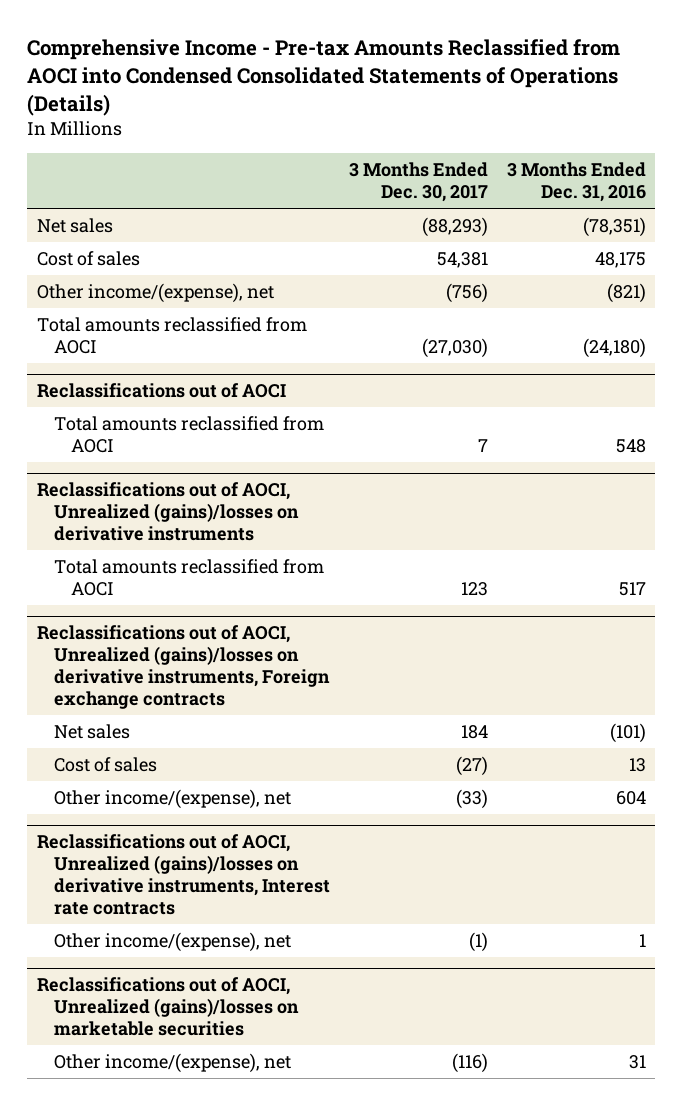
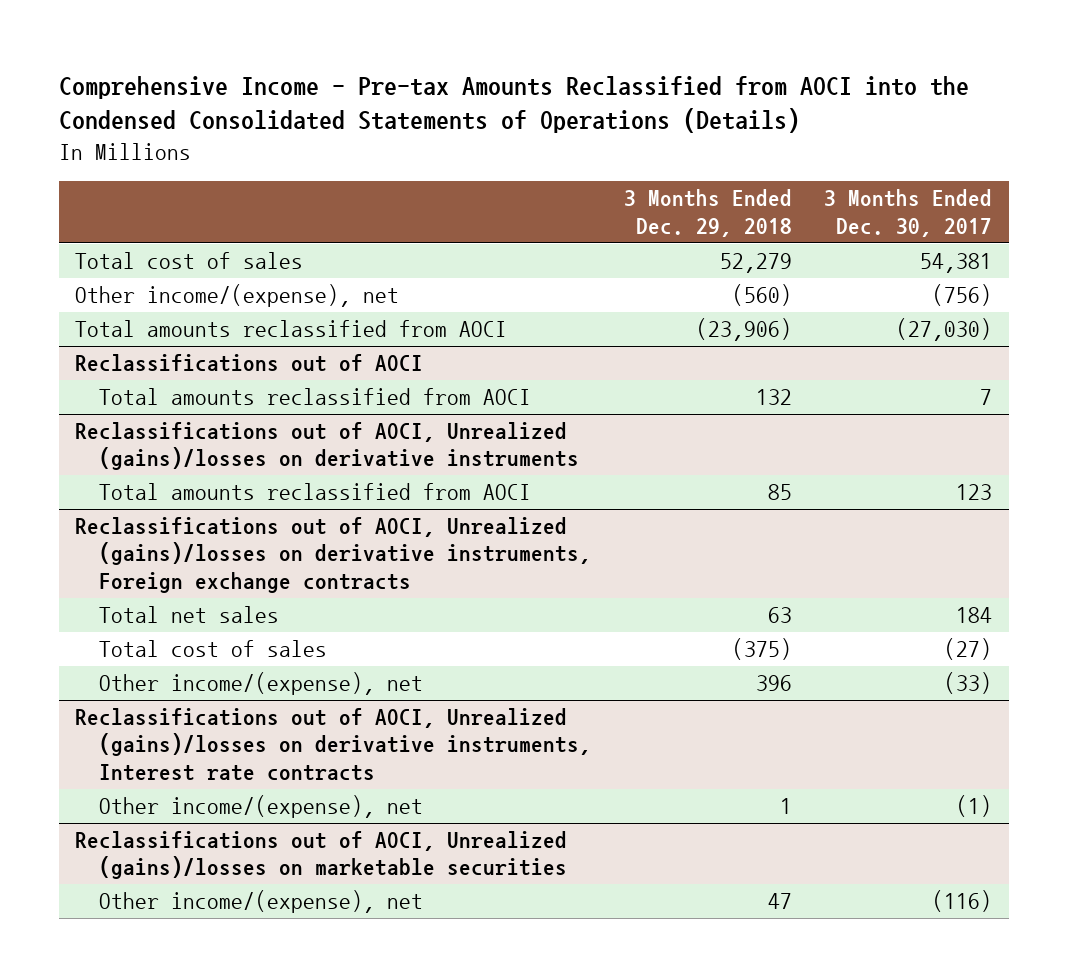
[27,39,621,116] Comprehensive Income - Pre-tax Amounts Reclassified from AOCI into Condensed Consolidated Statements of Operations (Details) -> [58,75,969,134] Comprehensive Income - Pre-tax Amounts Reclassified from AOCI into the Condensed Consolidated Statements of Operations (Details)
[506,162,646,203] 3 Months Ended Dec. 31, 2016 -> none
none -> [623,189,792,237] 3 Months Ended Dec. 29, 2018
[36,217,113,233] Net sales -> none
[36,250,140,266] Cost of sales -> [74,252,303,270] Total cost of sales
[54,723,131,739] Net sales -> [99,606,280,624] Total net sales
[54,756,158,772] Cost of sales -> [99,640,328,658] Total cost of sales

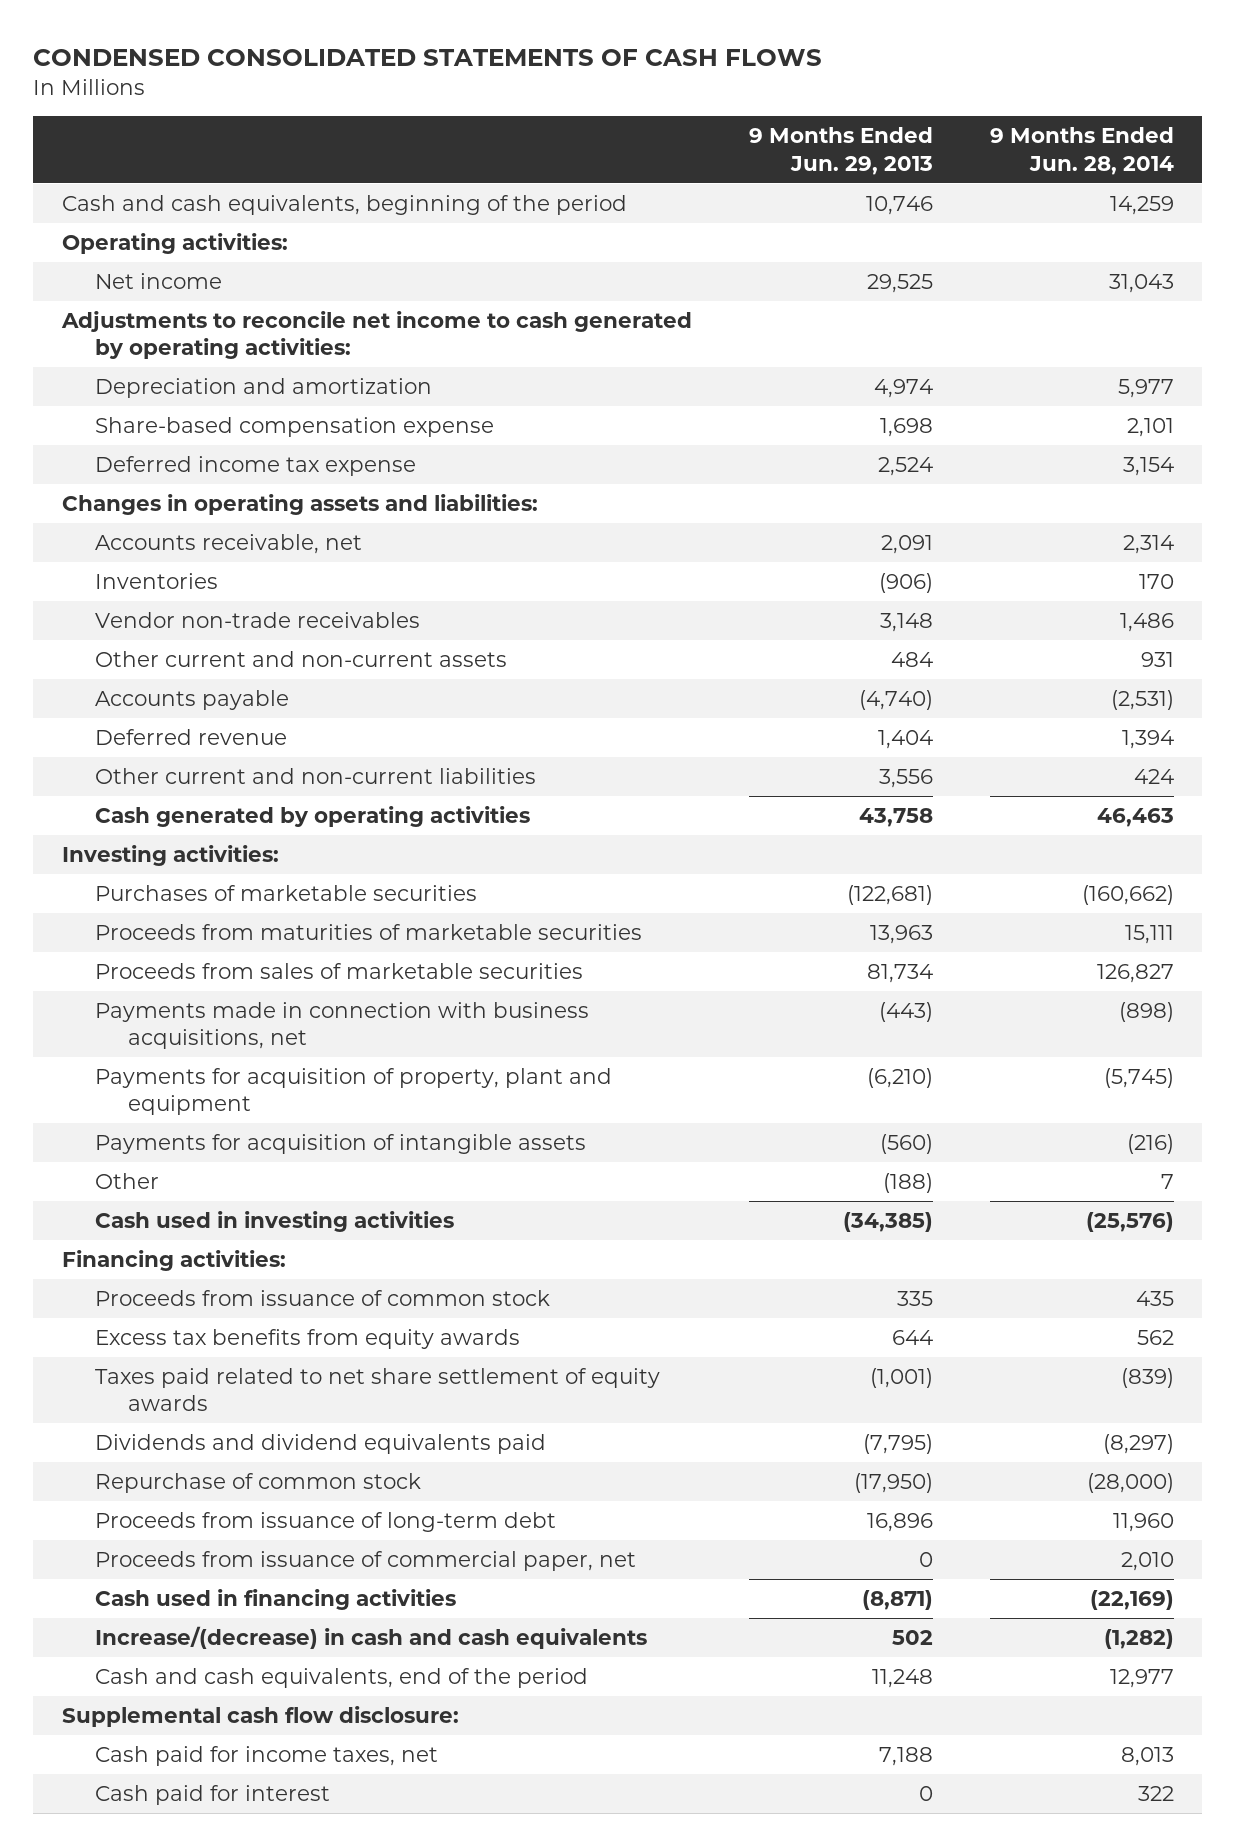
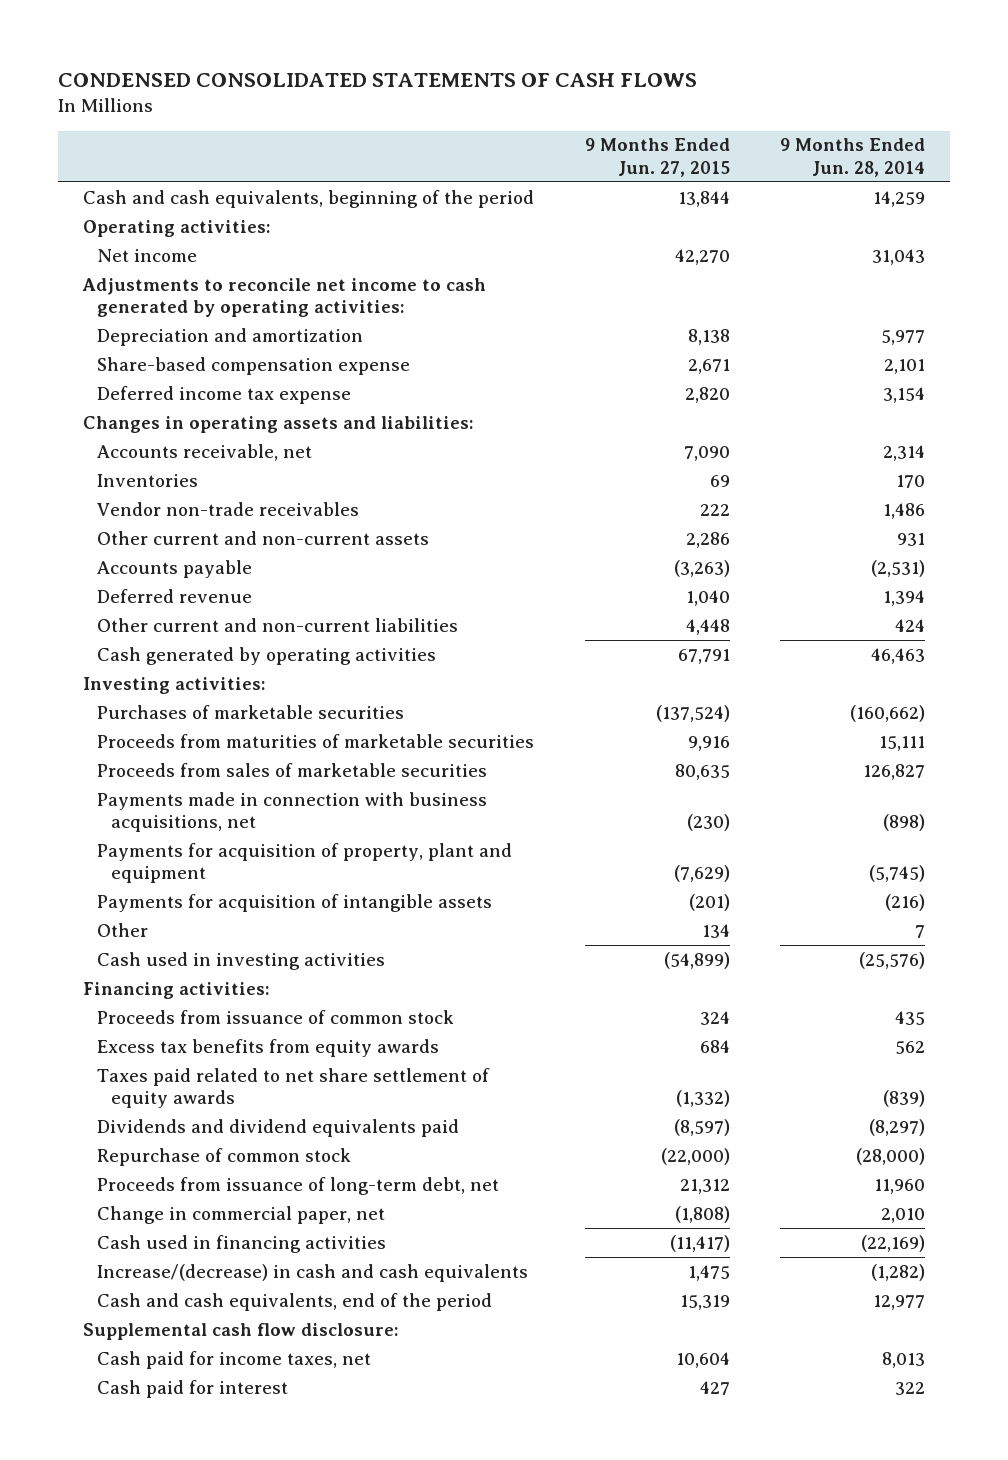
[748,127,933,175] 9 Months Ended Jun. 29, 2013 -> none
none -> [584,138,730,177] 9 Months Ended Jun. 27, 2015
[94,1511,556,1532] Proceeds from issuance of long-term debt -> [97,1176,500,1195] Proceeds from issuance of long-term debt, net
[94,1550,636,1571] Proceeds from issuance of commercial paper, net -> [97,1205,386,1224] Change in commercial paper, net

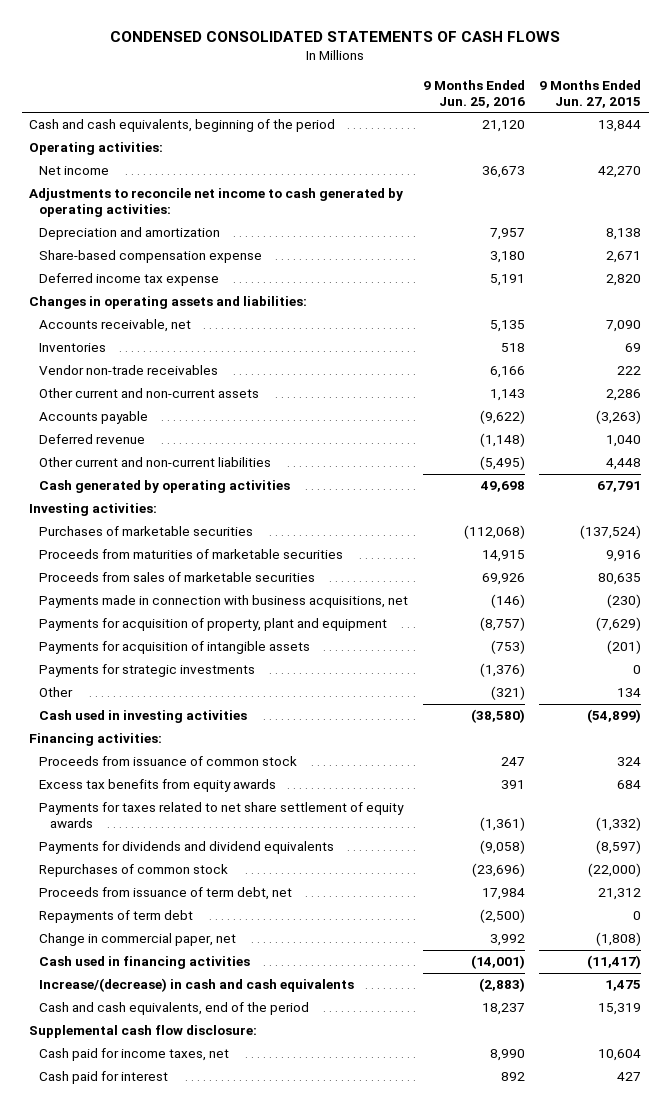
[779,138,925,177] 9 Months Ended Jun. 28, 2014 -> none
none -> [422,79,525,108] 9 Months Ended Jun. 25, 2016
none -> [39,664,256,678] Payments for strategic investments
[97,1067,491,1108] Taxes paid related to net share settlement of equity awards -> [39,802,405,829] Payments for taxes related to net share settlement of equity awards
[97,1118,460,1137] Dividends and dividend equivalents paid -> [39,841,335,855] Payments for dividends and dividend equivalents
[97,1147,352,1166] Repurchase of common stock -> [39,864,229,878] Repurchases of common stock
[97,1176,500,1195] Proceeds from issuance of long-term debt, net -> [39,887,293,901] Proceeds from issuance of term debt, net
none -> [39,910,194,924] Repayments of term debt

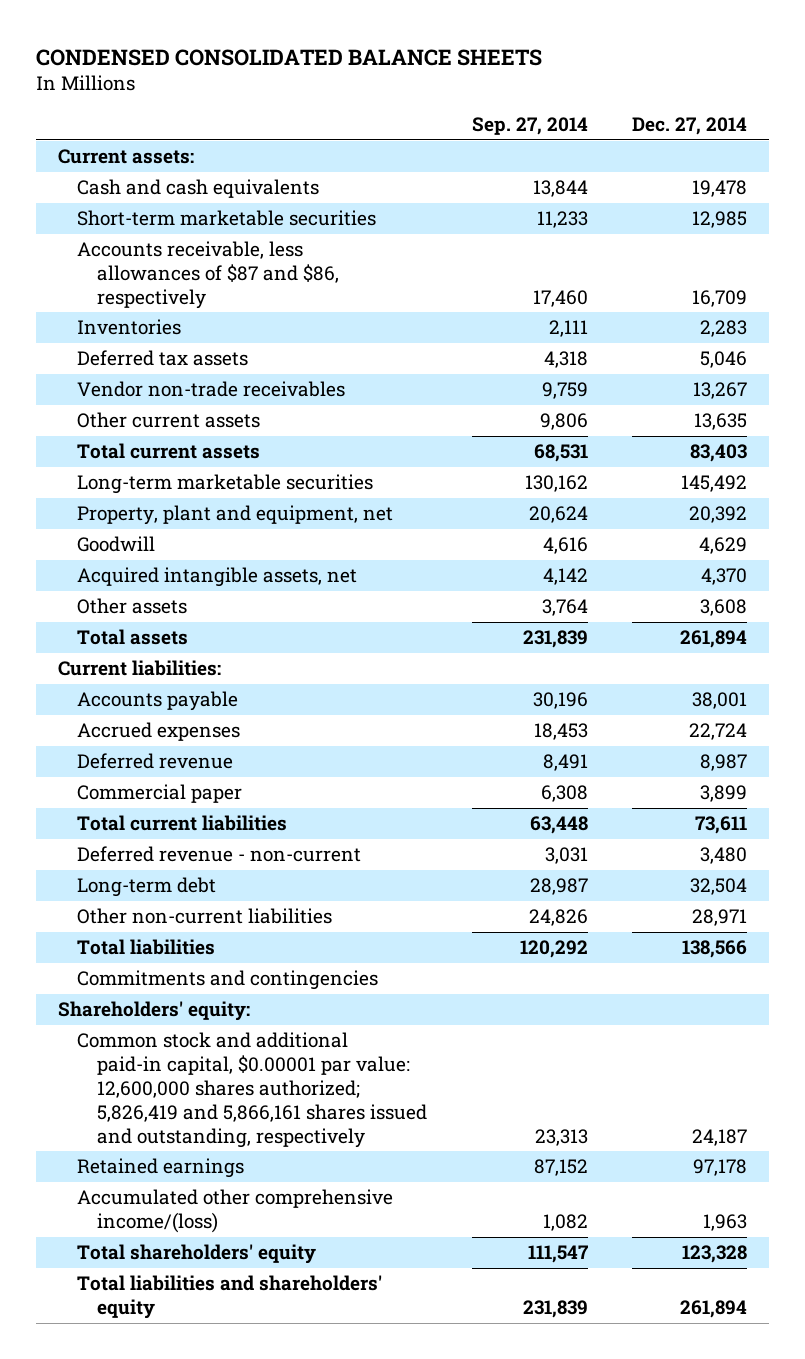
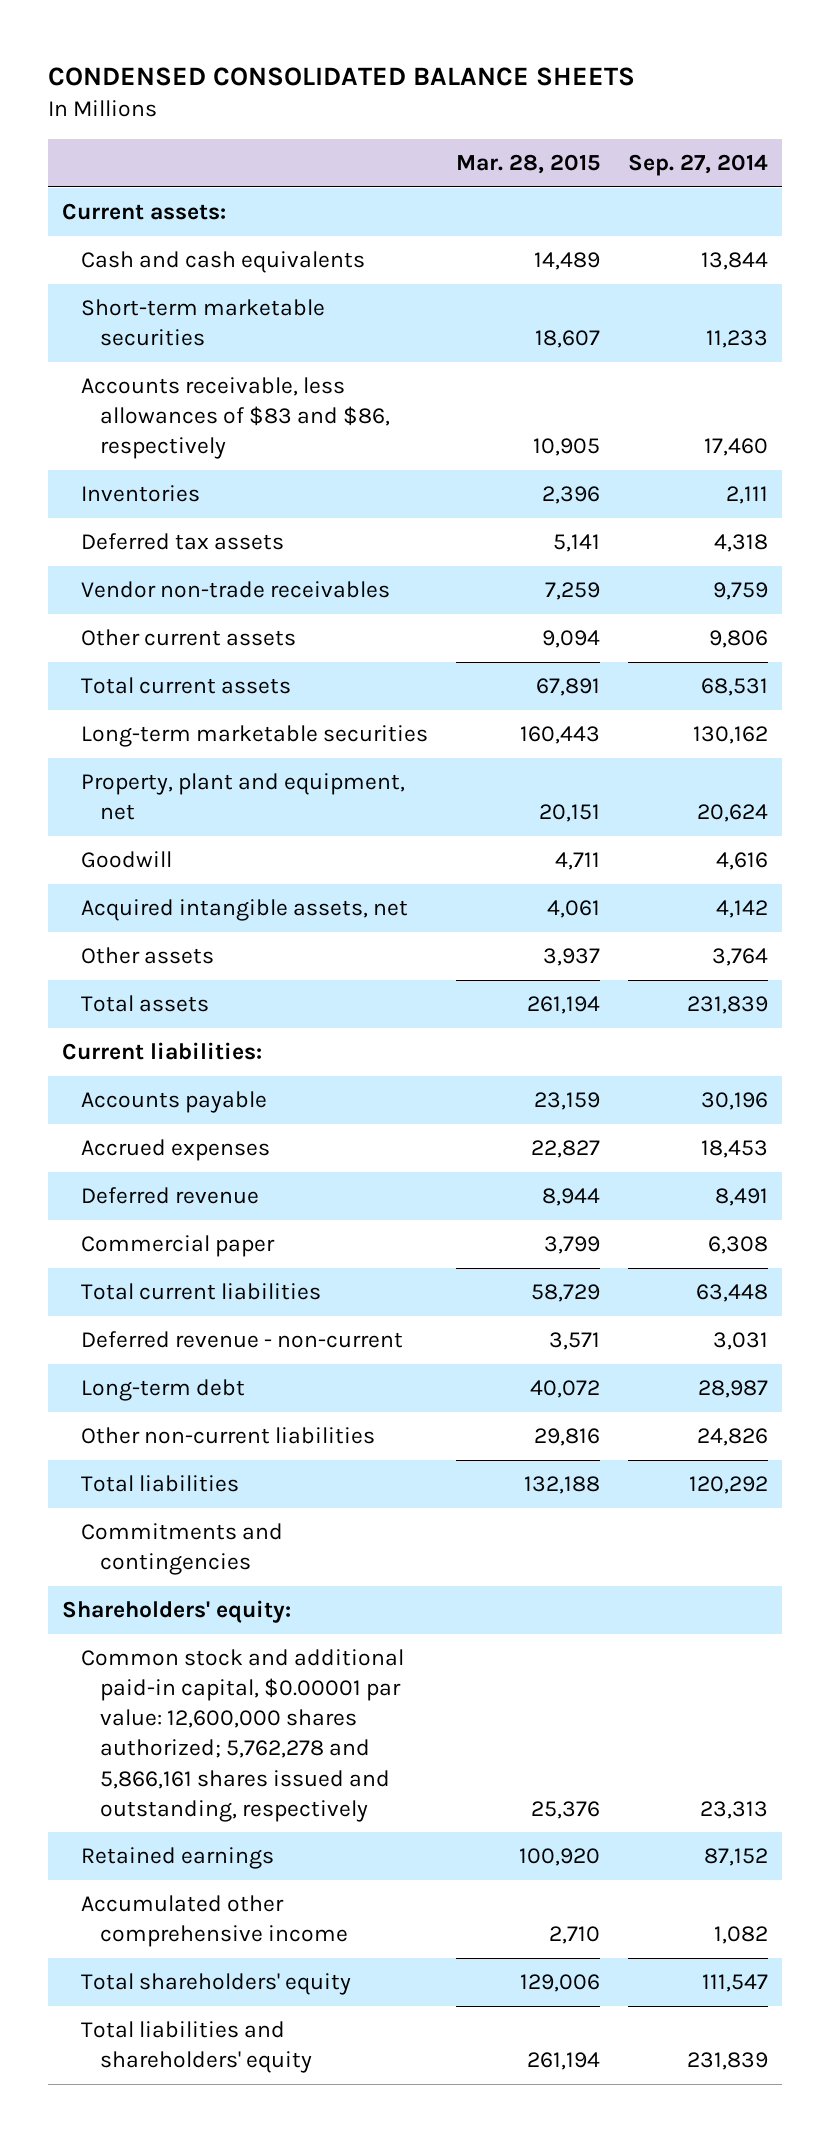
[632,117,748,136] Dec. 27, 2014 -> none
none -> [455,154,600,175] Mar. 28, 2015
[77,241,339,309] Accounts receivable, less allowances of $87 and $86, respectively -> [80,377,390,460] Accounts receivable, less allowances of $83 and $86, respectively
[77,1032,427,1148] Common stock and additional paid-in capital, $0.00001 par value: 12,600,000 shares authorized; 5,826,419 and 5,866,161 shares issued and outstanding, respectively -> [80,1649,404,1822] Common stock and additional paid-in capital, $0.00001 par value: 12,600,000 shares authorized; 5,762,278 and 5,866,161 shares issued and outstanding, respectively
[77,1189,394,1233] Accumulated other comprehensive income/(loss) -> [80,1895,348,1948] Accumulated other comprehensive income

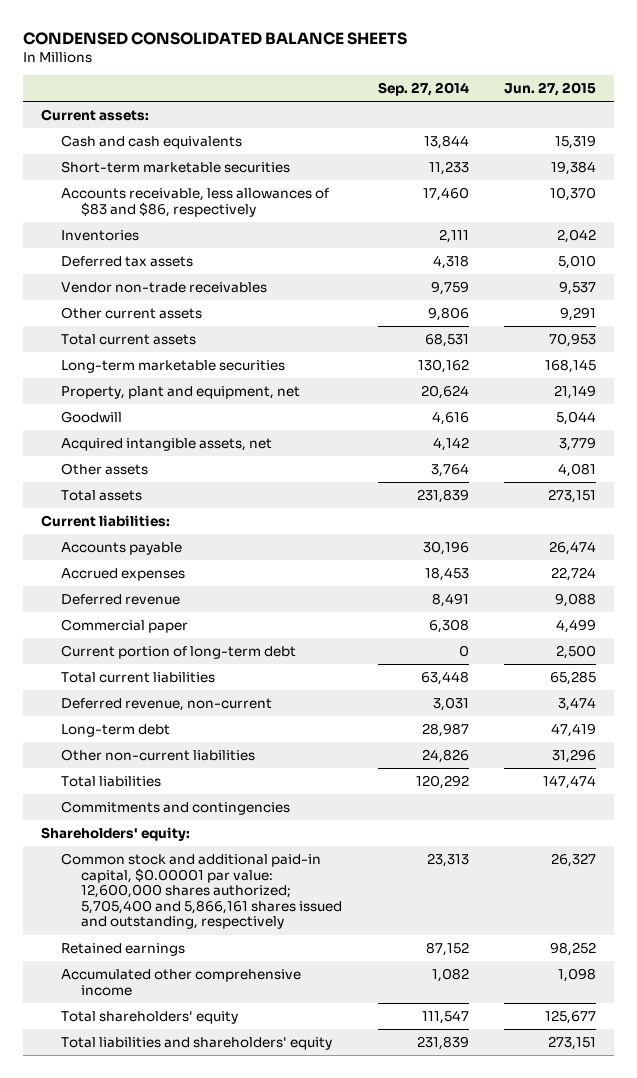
[455,154,600,175] Mar. 28, 2015 -> none
none -> [504,82,597,97] Jun. 27, 2015
none -> [61,644,297,659] Current portion of long-term debt
[80,1331,403,1349] Deferred revenue - non-current -> [61,697,273,711] Deferred revenue, non-current
[80,1649,404,1822] Common stock and additional paid-in capital, $0.00001 par value: 12,600,000 shares authorized; 5,762,278 and 5,866,161 shares issued and outstanding, respectively -> [61,852,343,930] Common stock and additional paid-in capital, $0.00001 par value: 12,600,000 shares authorized; 5,705,400 and 5,866,161 shares issued and outstanding, respectively

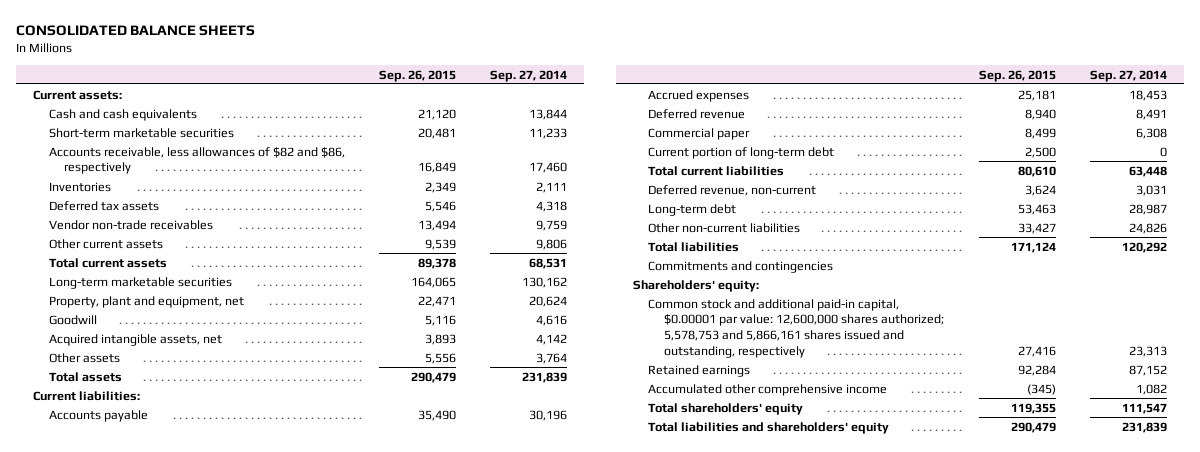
[23,31,408,45] CONDENSED CONSOLIDATED BALANCE SHEETS -> [15,25,255,37] CONSOLIDATED BALANCE SHEETS
[504,82,597,97] Jun. 27, 2015 -> none
none -> [378,69,456,82] Sep. 26, 2015
[61,187,330,217] Accounts receivable, less allowances of $83 and $86, respectively -> [48,146,345,175] Accounts receivable, less allowances of $82 and $86, respectively
[61,852,343,930] Common stock and additional paid-in capital, $0.00001 par value: 12,600,000 shares authorized; 5,705,400 and 5,866,161 shares issued and outstanding, respectively -> [648,298,944,358] Common stock and additional paid-in capital, $0.00001 par value: 12,600,000 shares authorized; 5,578,753 and 5,866,161 shares issued and outstanding, respectively

